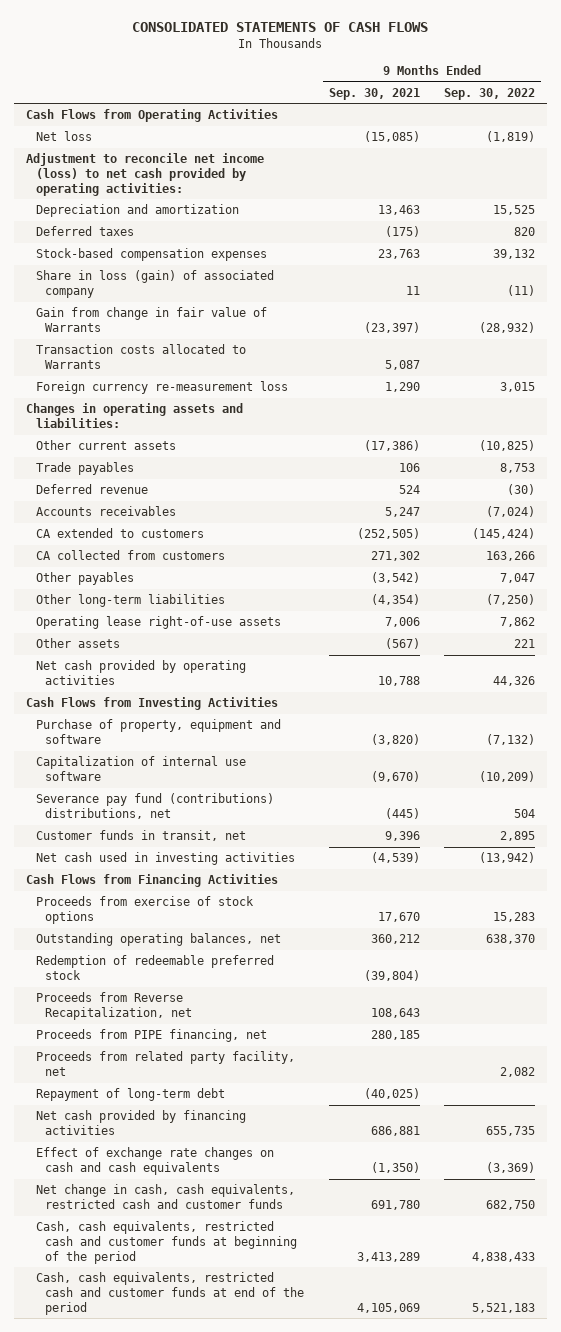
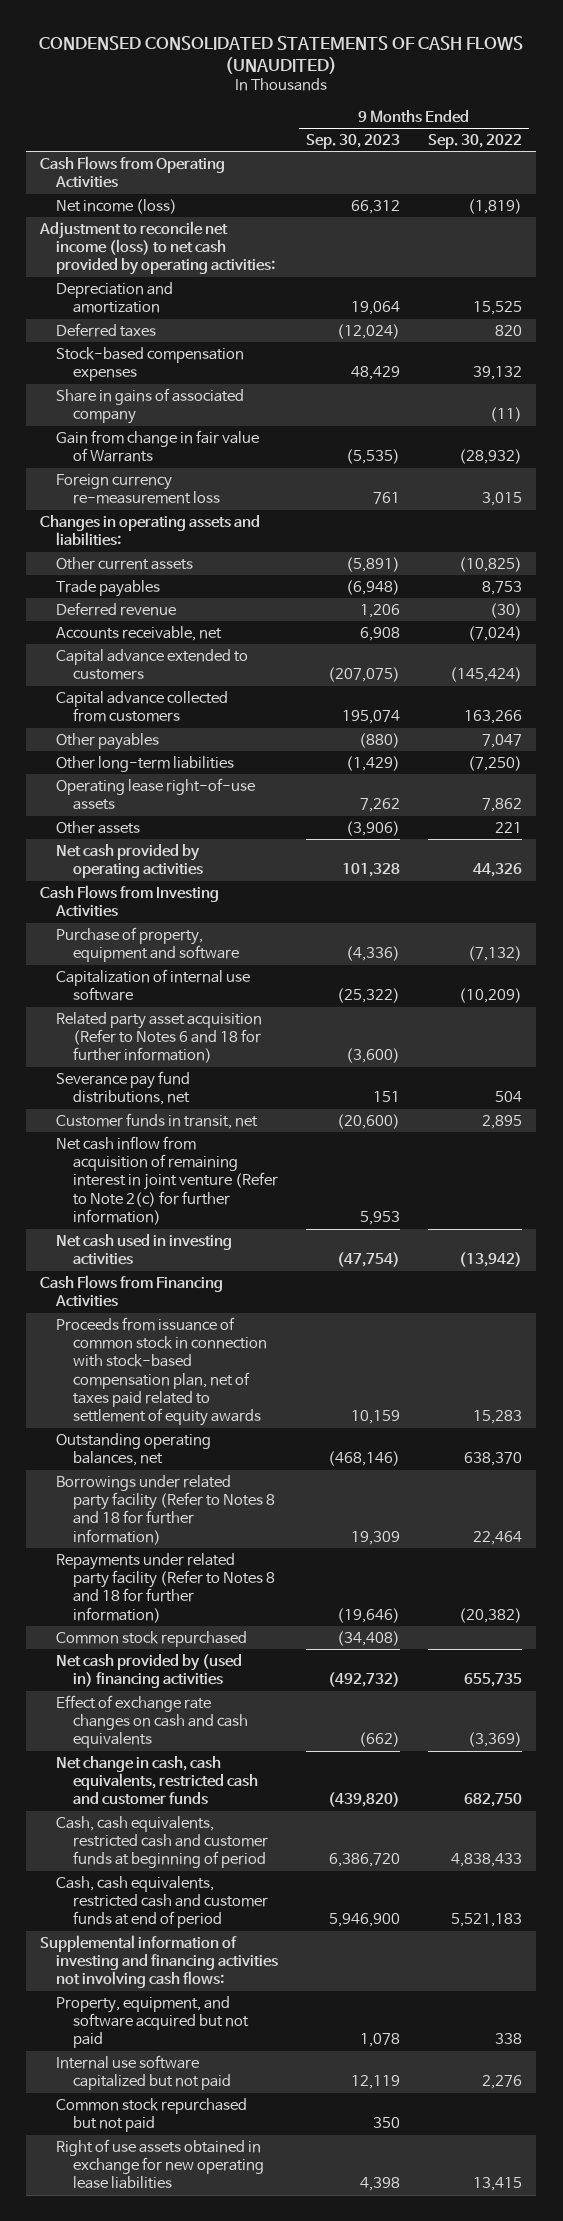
[132,22,429,33] CONSOLIDATED STATEMENTS OF CASH FLOWS -> [39,35,524,74] CONDENSED CONSOLIDATED STATEMENTS OF CASH FLOWS (UNAUDITED)
[328,88,420,101] Sep. 30, 2021 -> none
none -> [306,133,401,149] Sep. 30, 2023
[35,131,92,142] Net loss -> [56,198,178,214] Net income (loss)
[35,270,274,299] Share in loss (gain) of associated company -> [56,387,245,425] Share in gains of associated company
[35,344,246,370] Transaction costs allocated to Warrants -> none
[35,506,176,517] Accounts receivables -> [56,625,223,641] Accounts receivable, net
[35,528,204,539] CA extended to customers -> [56,648,249,681] Capital advance extended to customers
[35,550,225,561] CA collected from customers -> [56,690,229,723] Capital advance collected from customers
none -> [56,1011,263,1064] Related party asset acquisition (Refer to Notes 6 and 18 for further information)
[35,793,274,820] Severance pay fund (contributions) distributions, net -> [56,1070,191,1106] Severance pay fund distributions, net
none -> [56,1135,278,1226] Net cash inflow from acquisition of remaining interest in joint venture (Refer to Note 2(c) for further information)
[35,896,254,925] Proceeds from exercise of stock options -> [56,1316,267,1427] Proceeds from issuance of common stock in connection with stock-based compensation plan, net of taxes paid related to settlement of equity awards
[35,955,274,981] Redemption of redeemable preferred stock -> none
[35,992,193,1021] Proceeds from Reverse Recapitalization, net -> none
[35,1029,267,1043] Proceeds from PIPE financing, net -> none
[35,1051,295,1077] Proceeds from related party facility, net -> none
[35,1088,225,1102] Repayment of long-term debt -> none
none -> [56,1474,275,1545] Borrowings under related party facility (Refer to Notes 8 and 18 for further information)
none -> [56,1552,275,1623] Repayments under related party facility (Refer to Notes 8 and 18 for further information)
none -> [56,1630,248,1647] Common stock repurchased
[35,1110,246,1136] Net cash provided by financing activities -> [56,1653,243,1689] Net cash provided by (used in) financing activities
[35,1221,298,1265] Cash, cash equivalents, restricted cash and customer funds at beginning of the period -> [56,1815,268,1869] Cash, cash equivalents, restricted cash and customer funds at beginning of period
[35,1272,305,1316] Cash, cash equivalents, restricted cash and customer funds at end of the period -> [56,1875,268,1929] Cash, cash equivalents, restricted cash and customer funds at end of period
none -> [40,1934,279,1989] Supplemental information of investing and financing activities not involving cash flows:
none -> [56,1995,249,2049] Property, equipment, and software acquired but not paid
none -> [56,2054,231,2091] Internal use software capitalized but not paid
none -> [56,2097,248,2133] Common stock repurchased but not paid
none -> [56,2138,264,2190] Right of use assets obtained in exchange for new operating lease liabilities

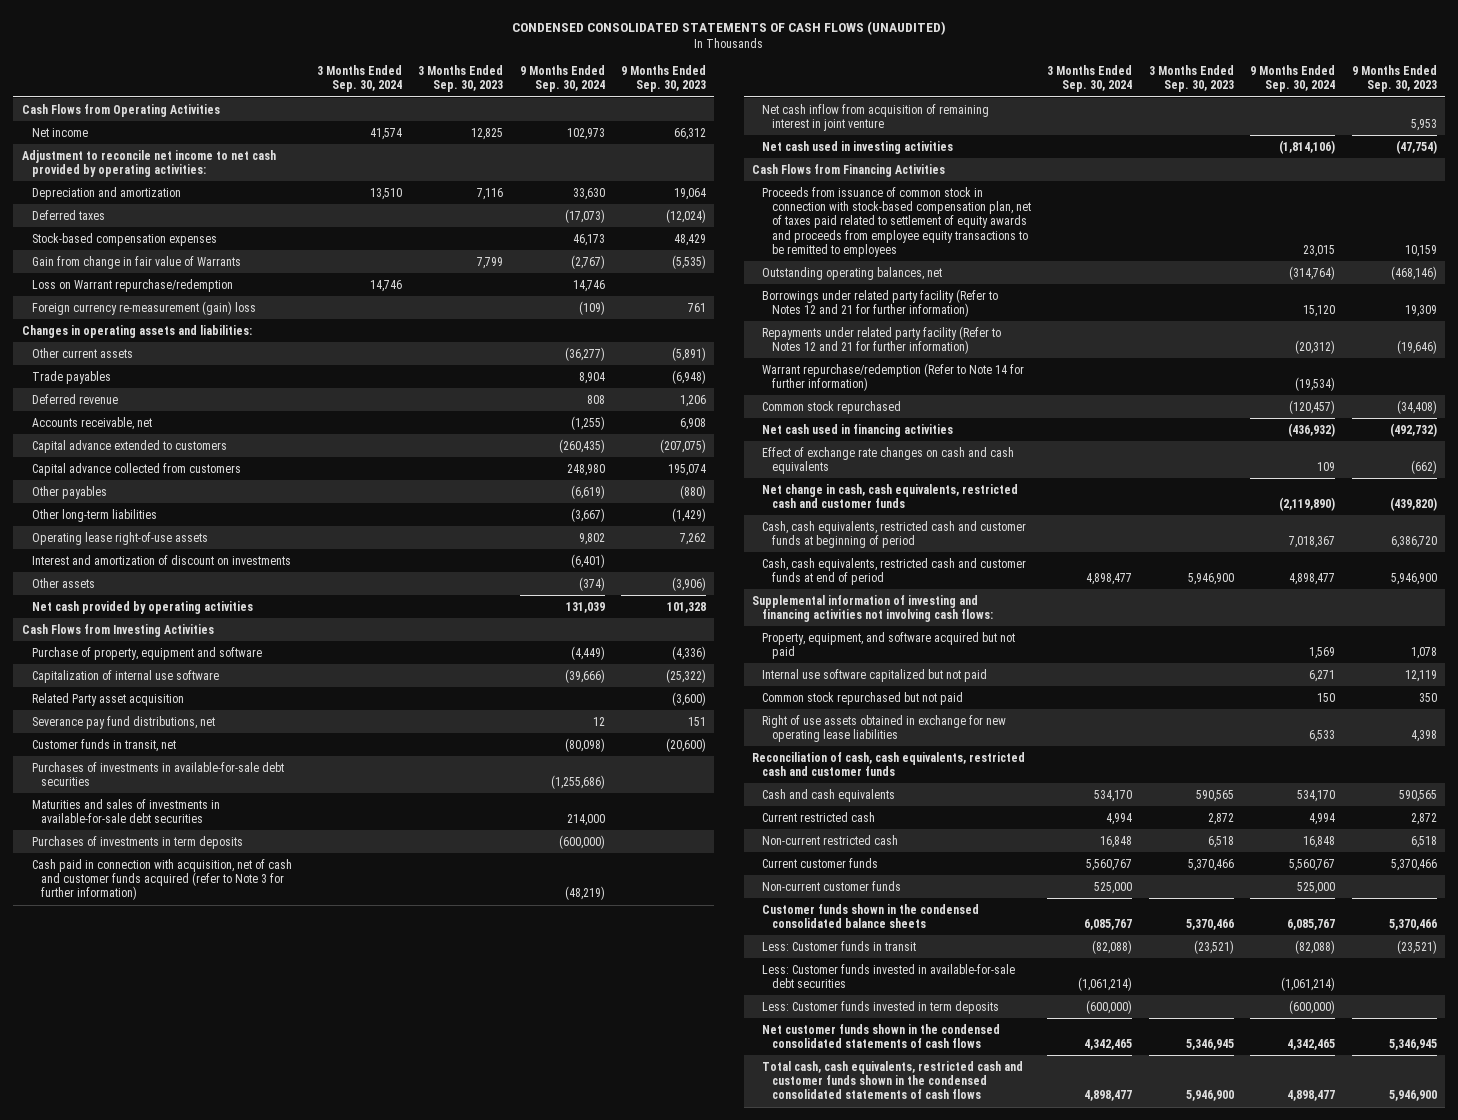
[428,133,523,149] Sep. 30, 2022 -> none
none -> [316,65,402,93] 3 Months Ended Sep. 30, 2024
none -> [418,65,504,93] 3 Months Ended Sep. 30, 2023
none -> [519,65,605,93] 9 Months Ended Sep. 30, 2024
[56,198,178,214] Net income (loss) -> [31,127,88,137] Net income
[39,220,276,276] Adjustment to reconcile net income (loss) to net cash provided by operating activities: -> [21,149,276,178] Adjustment to reconcile net income to net cash provided by operating activities:
[56,387,245,425] Share in gains of associated company -> none
none -> [31,278,233,292] Loss on Warrant repurchase/redemption
[56,473,220,505] Foreign currency re-measurement loss -> [31,300,256,315] Foreign currency re-measurement (gain) loss
none -> [31,554,291,565] Interest and amortization of discount on investments
[56,1011,263,1064] Related party asset acquisition (Refer to Notes 6 and 18 for further information) -> [31,692,184,706] Related Party asset acquisition
none -> [31,761,284,787] Purchases of investments in available-for-sale debt securities
none -> [31,798,220,824] Maturities and sales of investments in available-for-sale debt securities
none -> [31,835,243,849] Purchases of investments in term deposits
none -> [31,858,292,901] Cash paid in connection with acquisition, net of cash and customer funds acquired (refer to Note 3 for further information)
[56,1135,278,1226] Net cash inflow from acquisition of remaining interest in joint venture (Refer to Note 2(c) for further information) -> [761,103,989,132] Net cash inflow from acquisition of remaining interest in joint venture
[56,1316,267,1427] Proceeds from issuance of common stock in connection with stock-based compensation plan, net of taxes paid related to settlement of equity awards -> [761,186,1031,257] Proceeds from issuance of common stock in connection with stock-based compensation plan, net of taxes paid related to settlement of equity awards and proceeds from employee equity transactions to be remitted to employees
[56,1474,275,1545] Borrowings under related party facility (Refer to Notes 8 and 18 for further information) -> [761,288,998,318] Borrowings under related party facility (Refer to Notes 12 and 21 for further information)
[56,1552,275,1623] Repayments under related party facility (Refer to Notes 8 and 18 for further information) -> [761,325,1001,355] Repayments under related party facility (Refer to Notes 12 and 21 for further information)
none -> [761,362,1024,392] Warrant repurchase/redemption (Refer to Note 14 for further information)
[56,1653,243,1689] Net cash provided by (used in) financing activities -> [761,423,953,437] Net cash used in financing activities
none -> [752,751,1026,777] Reconciliation of cash, cash equivalents, restricted cash and customer funds
none -> [761,788,895,802] Cash and cash equivalents
none -> [761,811,875,822] Current restricted cash
none -> [761,834,898,845] Non-current restricted cash
none -> [761,857,878,868] Current customer funds
none -> [761,880,901,891] Non-current customer funds
none -> [761,903,979,929] Customer funds shown in the condensed consolidated balance sheets
none -> [761,940,916,951] Less: Customer funds in transit
none -> [761,963,1015,989] Less: Customer funds invested in available-for-sale debt securities
none -> [761,1000,999,1014] Less: Customer funds invested in term deposits
none -> [761,1023,1000,1049] Net customer funds shown in the condensed consolidated statements of cash flows
none -> [761,1060,1023,1100] Total cash, cash equivalents, restricted cash and customer funds shown in the condensed consolidated statements of cash flows

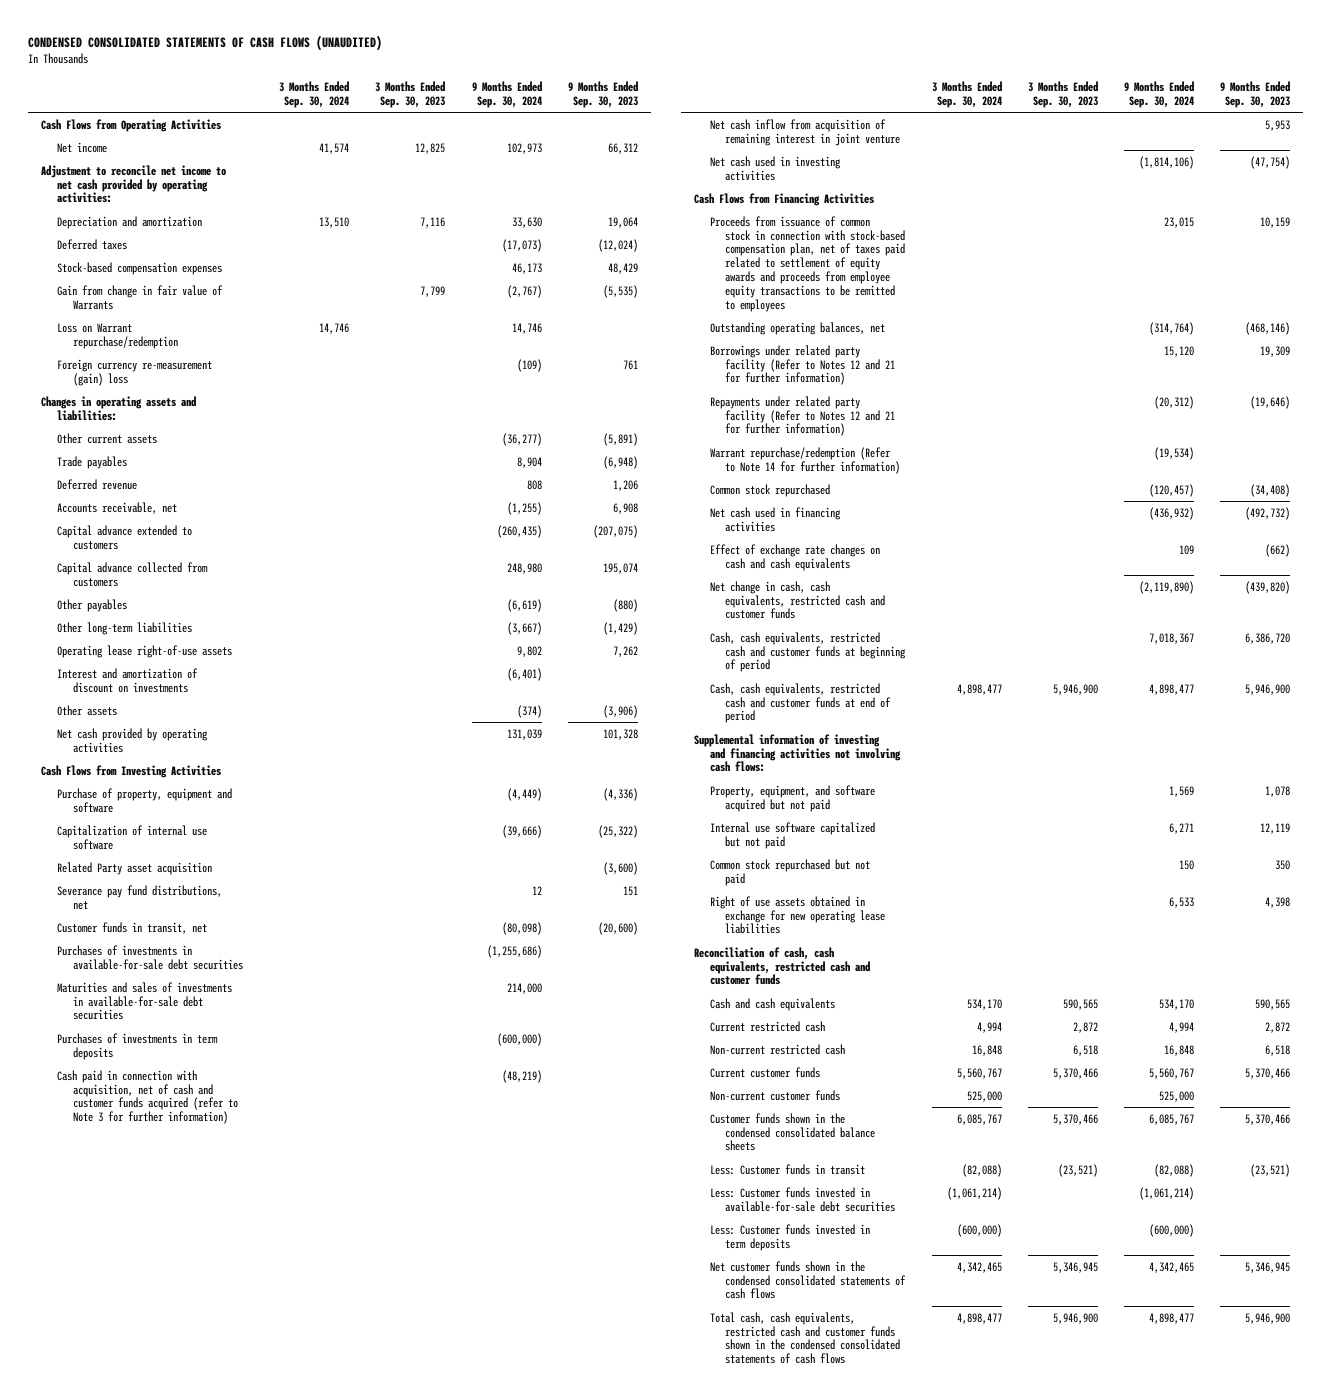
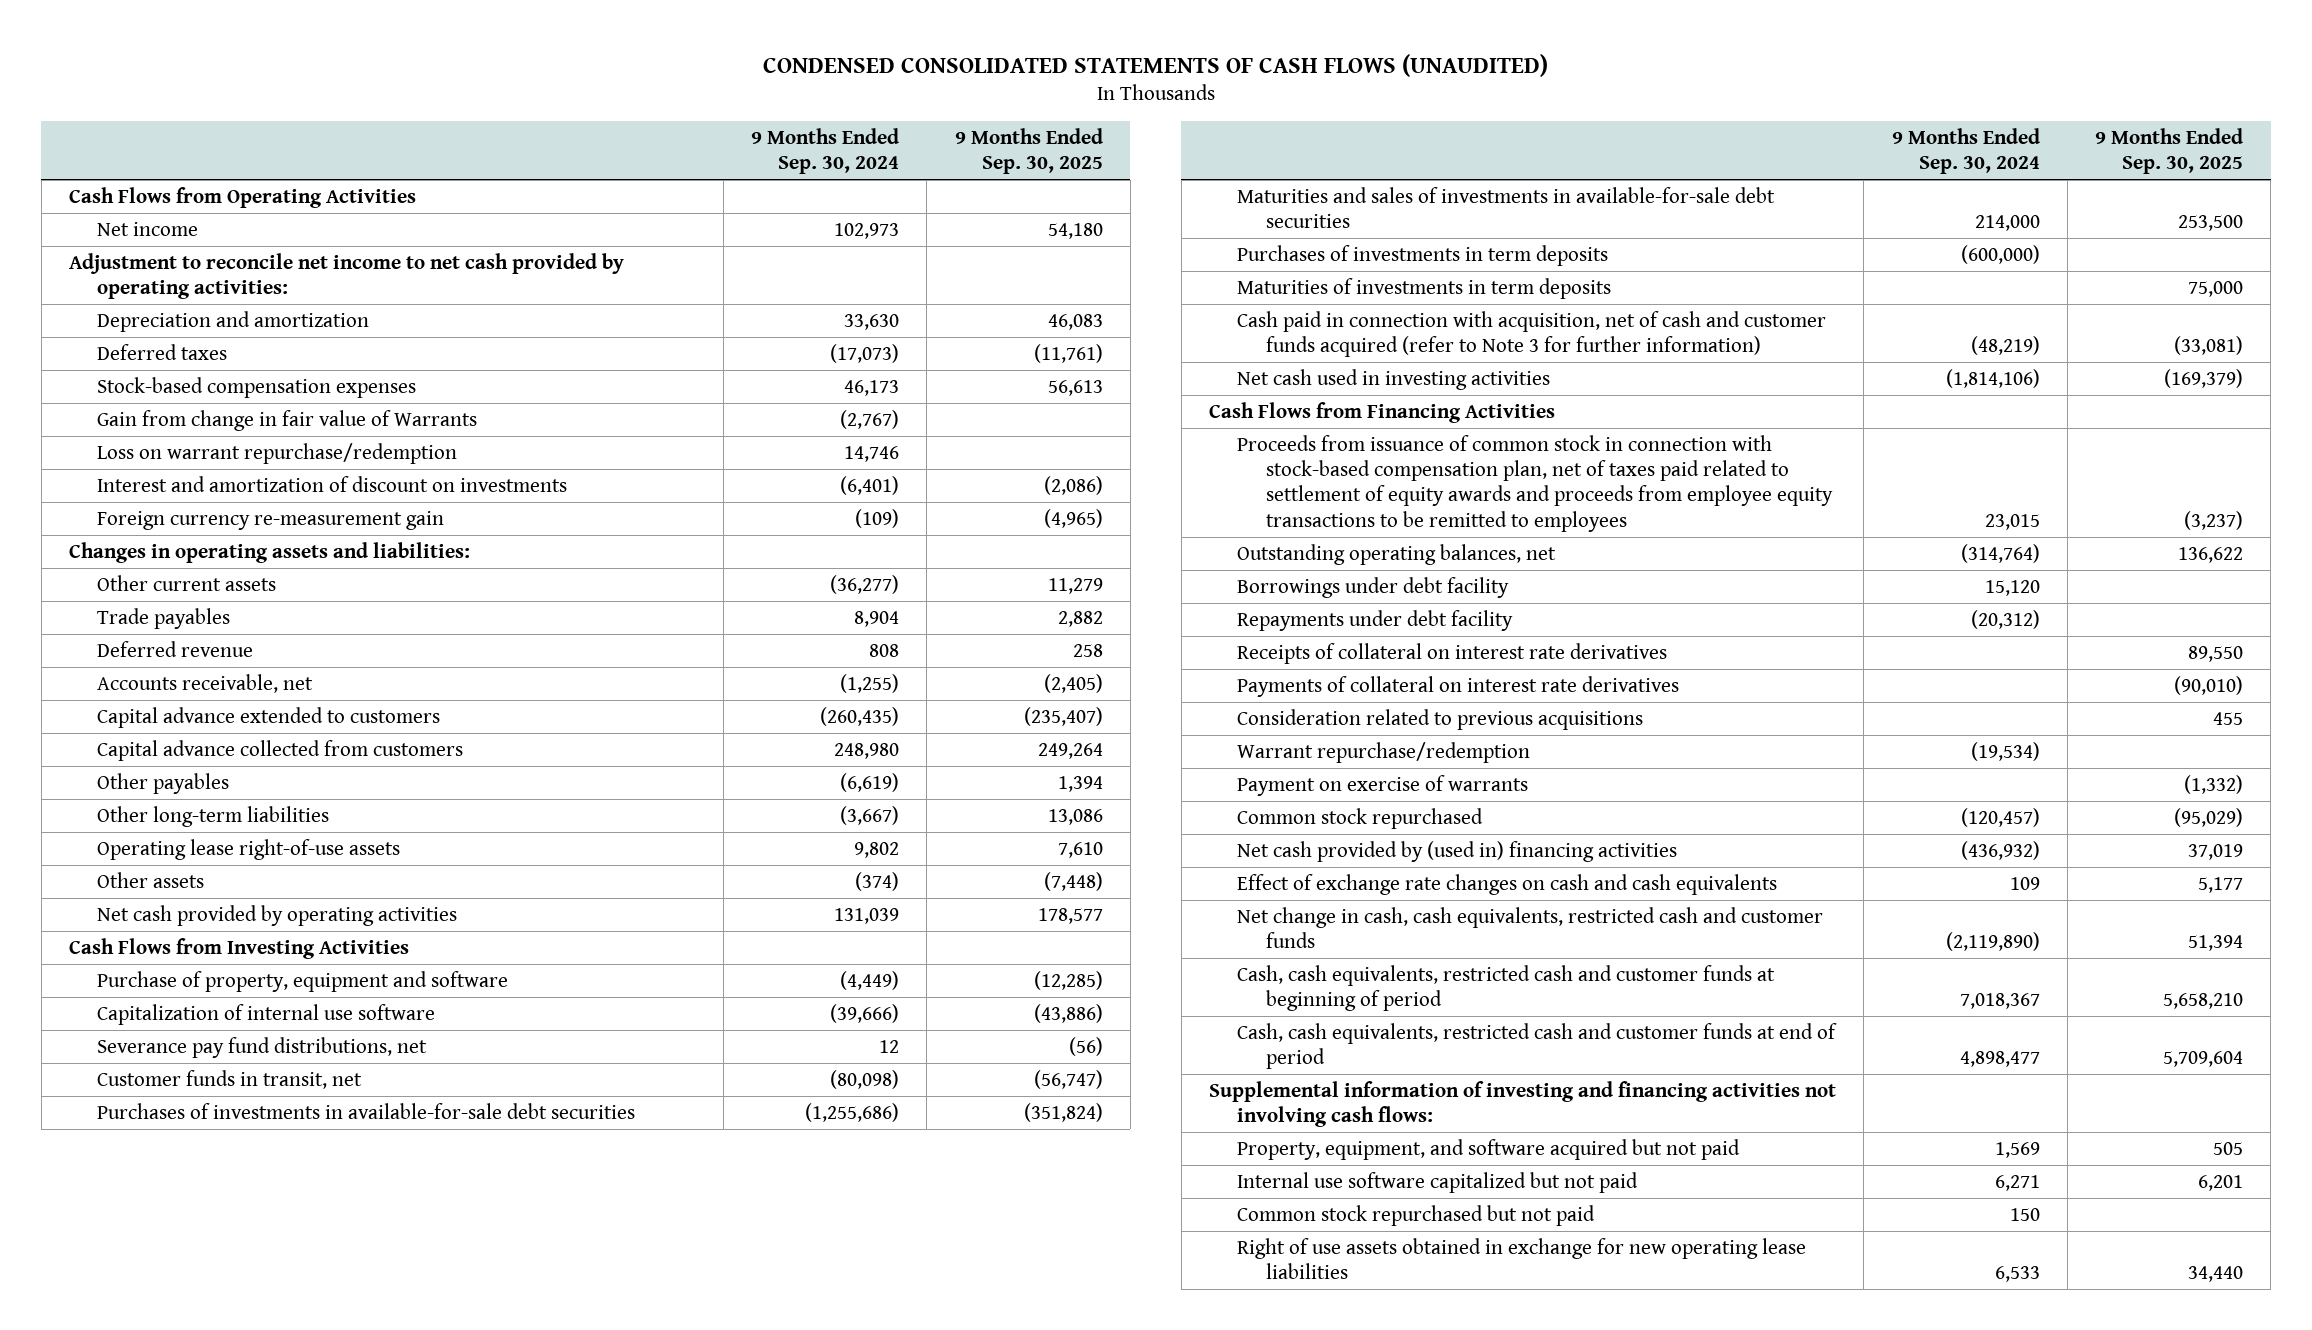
[279,80,350,108] 3 Months Ended Sep. 30, 2024 -> none
[375,80,446,108] 3 Months Ended Sep. 30, 2023 -> none
[567,80,638,108] 9 Months Ended Sep. 30, 2023 -> none
none -> [954,127,1103,175] 9 Months Ended Sep. 30, 2025
[57,322,178,349] Loss on Warrant repurchase/redemption -> [97,442,458,464] Loss on warrant repurchase/redemption
[57,667,199,693] Interest and amortization of discount on investments -> [97,475,568,492] Interest and amortization of discount on investments
[57,358,213,386] Foreign currency re-measurement (gain) loss -> [97,510,445,530] Foreign currency re-measurement gain
[57,861,213,875] Related Party asset acquisition -> none
none -> [1237,277,1612,299] Maturities of investments in term deposits
[709,118,901,146] Net cash inflow from acquisition of remaining interest in joint venture -> none
[709,344,896,386] Borrowings under related party facility (Refer to Notes 12 and 21 for further information) -> [1237,576,1510,598] Borrowings under debt facility
[709,395,896,437] Repayments under related party facility (Refer to Notes 12 and 21 for further information) -> [1237,609,1514,631] Repayments under debt facility
none -> [1237,642,1668,664] Receipts of collateral on interest rate derivatives
none -> [1237,675,1680,697] Payments of collateral on interest rate derivatives
none -> [1237,708,1644,730] Consideration related to previous acquisitions
[709,446,901,474] Warrant repurchase/redemption (Refer to Note 14 for further information) -> [1237,741,1531,763] Warrant repurchase/redemption
none -> [1237,774,1529,796] Payment on exercise of warrants
[709,506,841,532] Net cash used in financing activities -> [1237,840,1678,862] Net cash provided by (used in) financing activities
[693,946,870,986] Reconciliation of cash, cash equivalents, restricted cash and customer funds -> none
[709,997,835,1011] Cash and cash equivalents -> none
[709,1020,825,1032] Current restricted cash -> none
[709,1043,845,1055] Non-current restricted cash -> none
[709,1066,820,1078] Current customer funds -> none
[709,1089,840,1101] Non-current customer funds -> none
[709,1112,876,1152] Customer funds shown in the condensed consolidated balance sheets -> none
[709,1163,865,1175] Less: Customer funds in transit -> none
[709,1186,896,1212] Less: Customer funds invested in available-for-sale debt securities -> none
[709,1223,870,1251] Less: Customer funds invested in term deposits -> none
[709,1260,907,1300] Net customer funds shown in the condensed consolidated statements of cash flows -> none
[709,1311,901,1365] Total cash, cash equivalents, restricted cash and customer funds shown in the condensed consolidated statements of cash flows -> none

